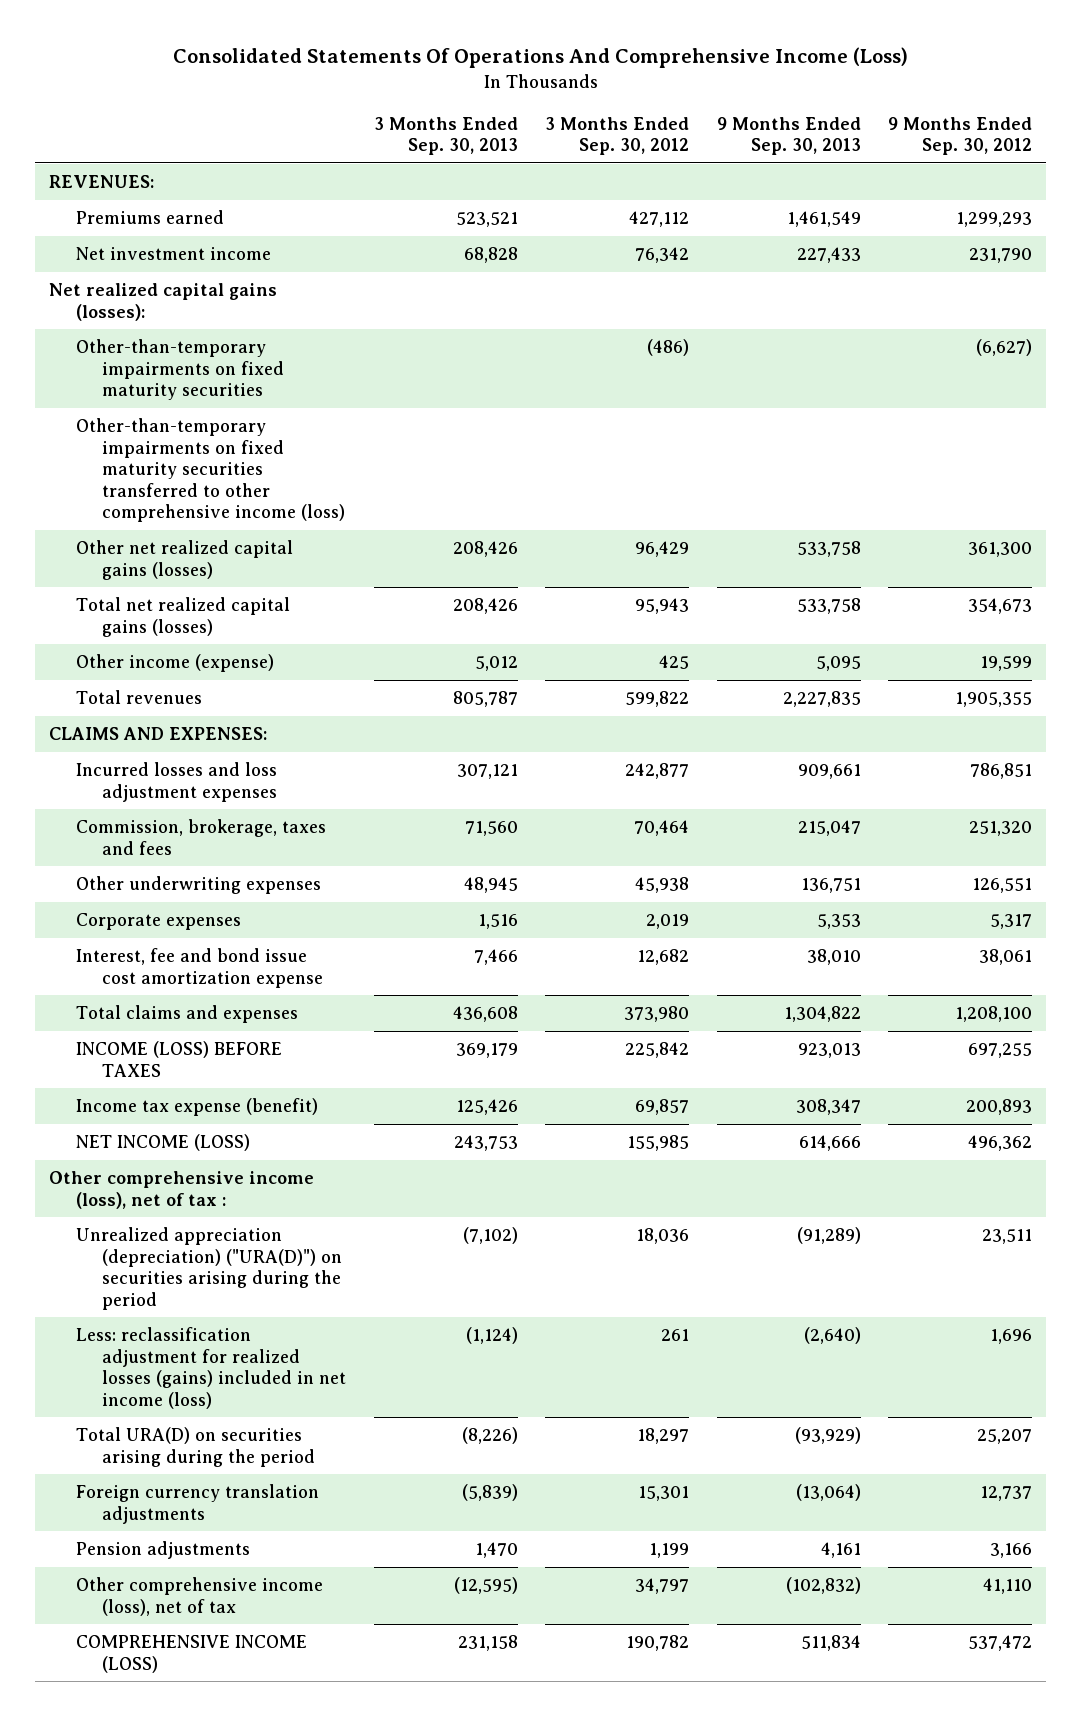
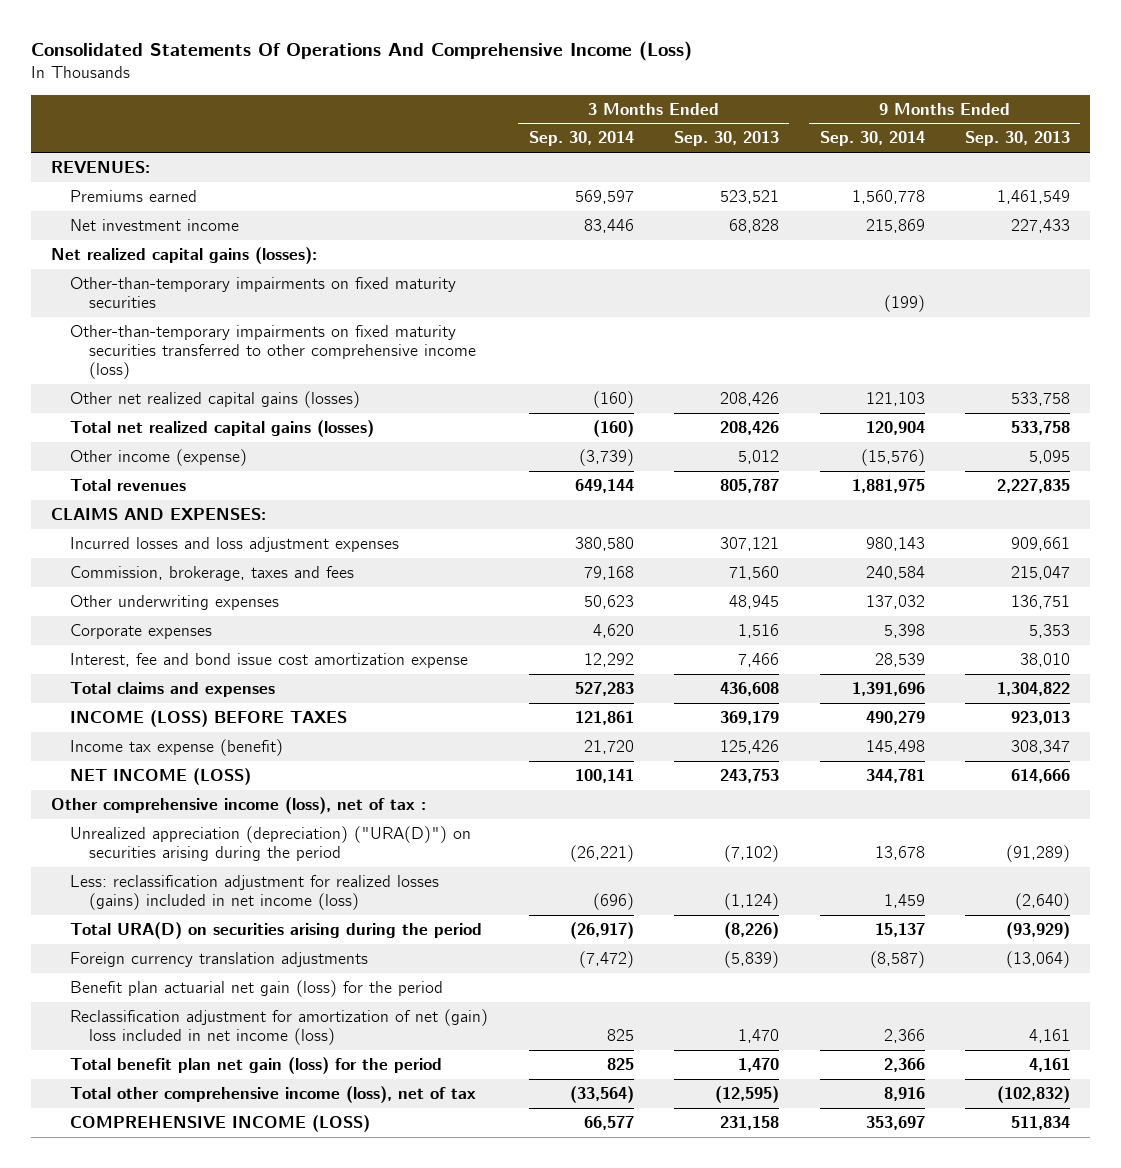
[545,116,690,156] 3 Months Ended Sep. 30, 2012 -> none
[888,116,1033,156] 9 Months Ended Sep. 30, 2012 -> none
none -> [528,131,634,147] Sep. 30, 2014
none -> [819,131,925,147] Sep. 30, 2014
none -> [70,979,444,997] Benefit plan actuarial net gain (loss) for the period
none -> [70,1008,489,1046] Reclassification adjustment for amortization of net (gain) loss included in net income (loss)
[75,1540,250,1559] Pension adjustments -> [70,1056,443,1074] Total benefit plan net gain (loss) for the period
[75,1576,323,1616] Other comprehensive income (loss), net of tax -> [70,1085,477,1103] Total other comprehensive income (loss), net of tax

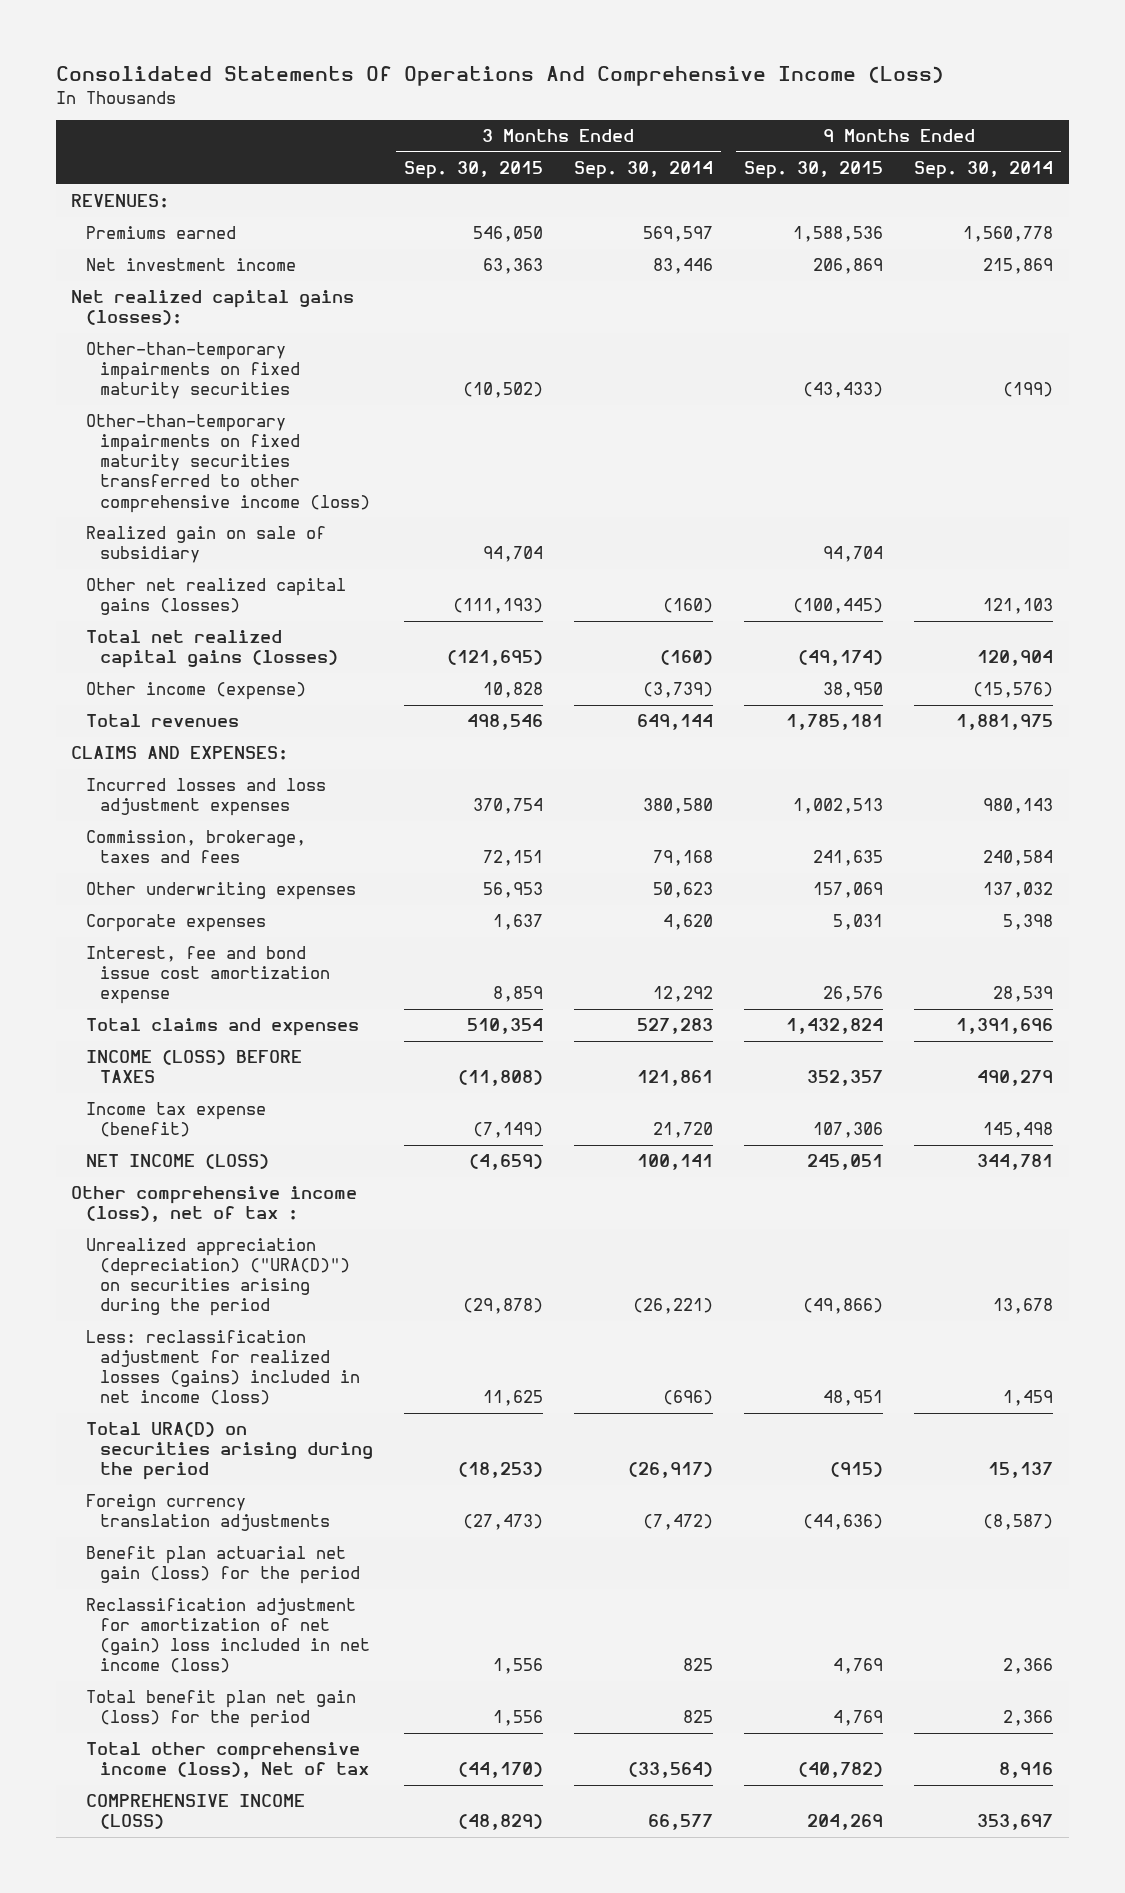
[674,131,780,147] Sep. 30, 2013 -> none
[965,131,1071,147] Sep. 30, 2013 -> none
none -> [403,160,543,179] Sep. 30, 2015
none -> [744,160,884,179] Sep. 30, 2015
none -> [85,526,326,564] Realized gain on sale of subsidiary
[70,1085,477,1103] Total other comprehensive income (loss), net of tax -> [85,1742,369,1779] Total other comprehensive income (loss), Net of tax

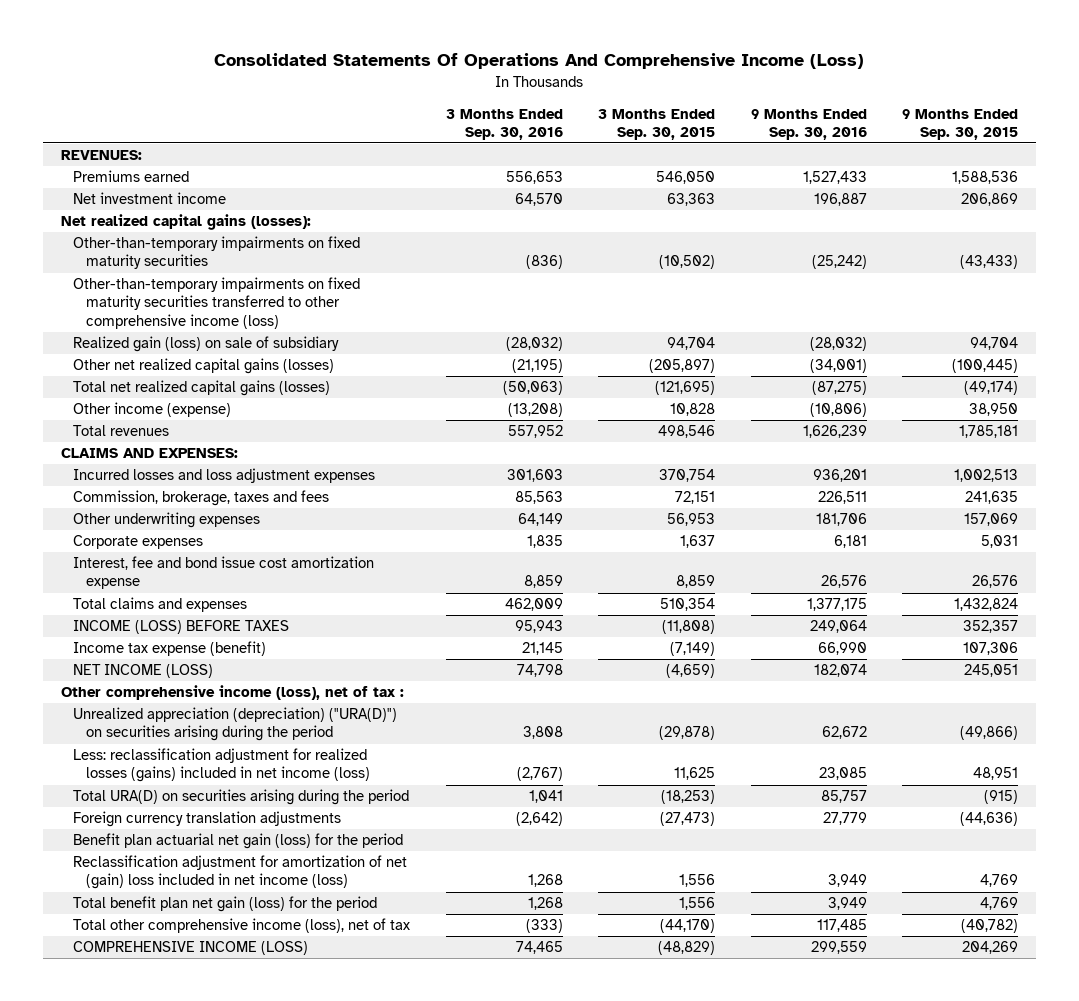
[573,160,713,179] Sep. 30, 2014 -> none
[914,160,1054,179] Sep. 30, 2014 -> none
none -> [445,108,563,140] 3 Months Ended Sep. 30, 2016
none -> [750,108,867,140] 9 Months Ended Sep. 30, 2016
[85,526,326,564] Realized gain on sale of subsidiary -> [73,336,340,353] Realized gain (loss) on sale of subsidiary
[452,598,543,615] (111,193) -> [649,359,716,374] (205,897)
[85,1742,369,1779] Total other comprehensive income (loss), Net of tax -> [73,918,411,934] Total other comprehensive income (loss), net of tax

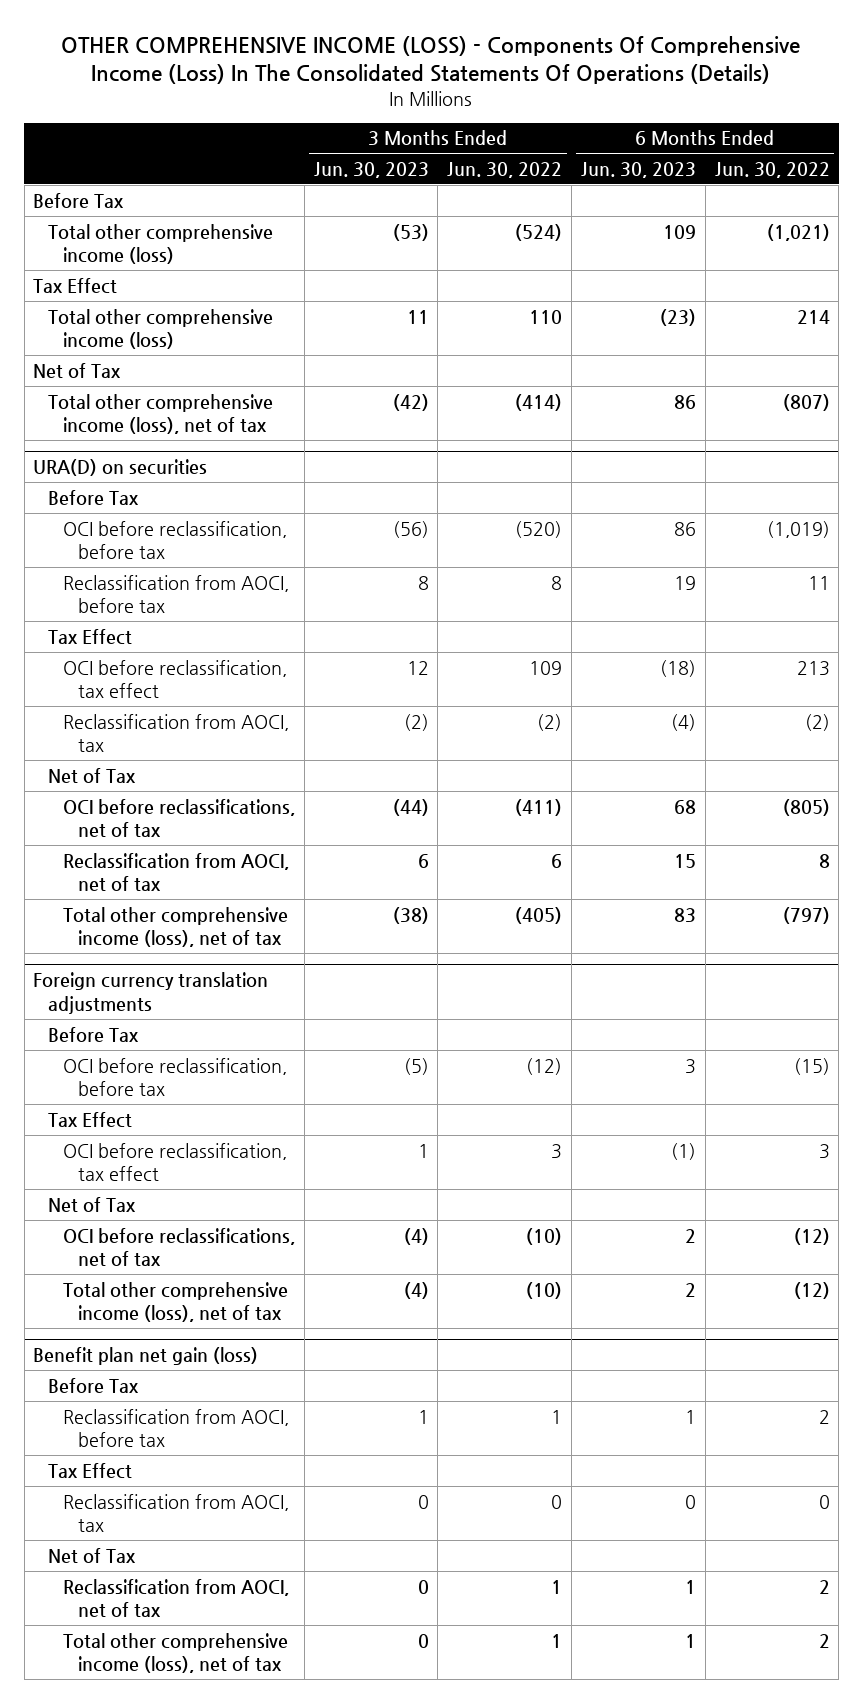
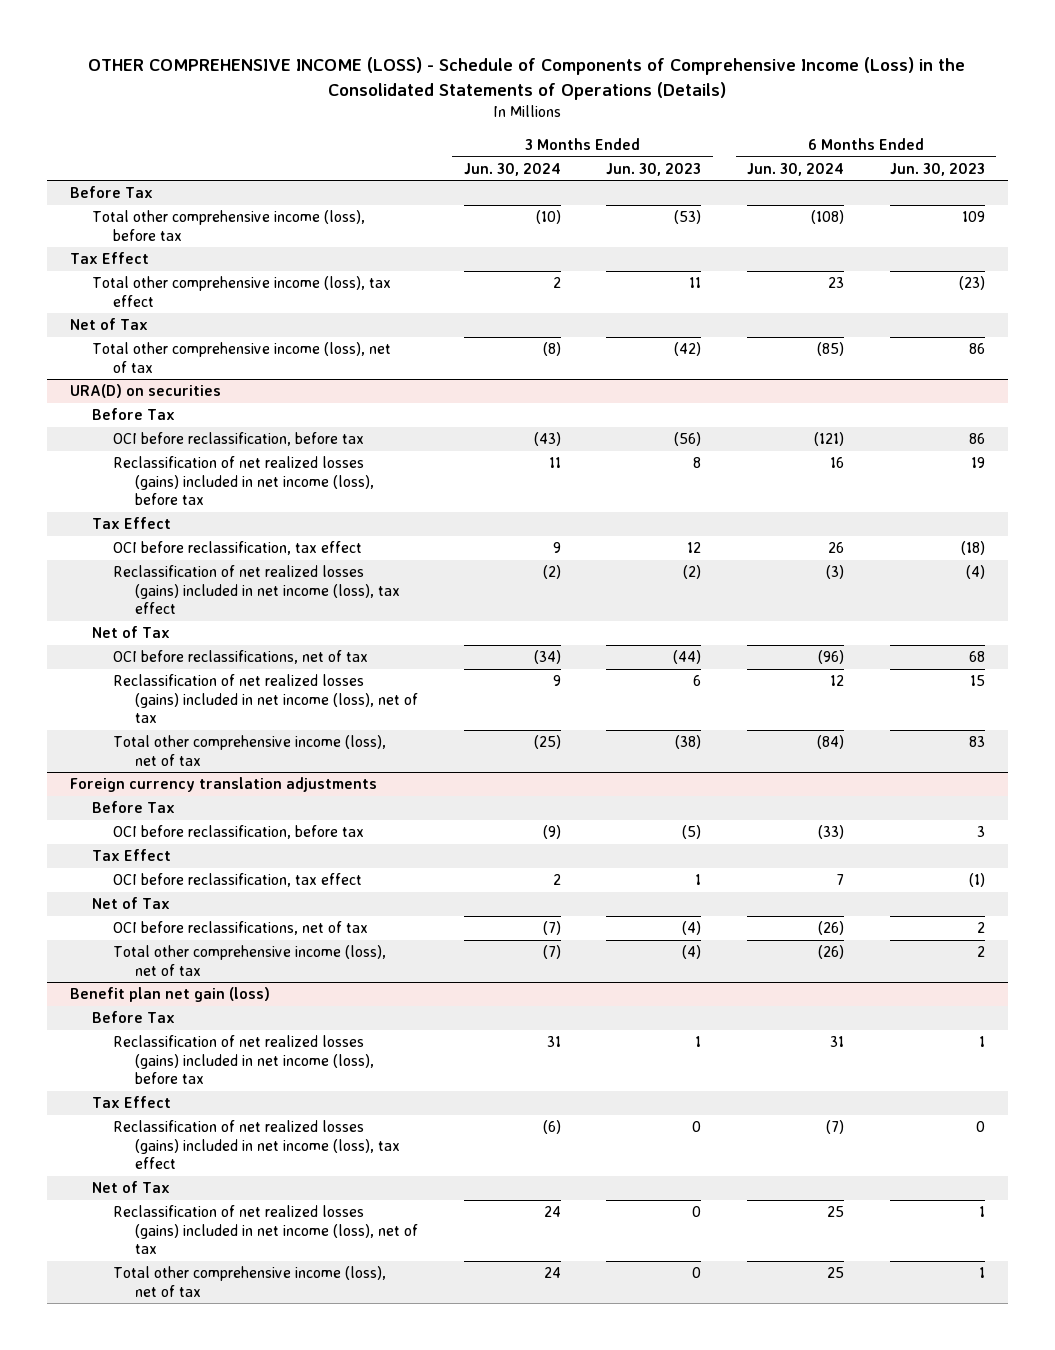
[61,36,801,85] OTHER COMPREHENSIVE INCOME (LOSS) - Components Of Comprehensive Income (Loss) In The Consolidated Statements Of Operations (Details) -> [88,57,966,100] OTHER COMPREHENSIVE INCOME (LOSS) - Schedule of Components of Comprehensive Income (Loss) in the Consolidated Statements of Operations (Details)
[447,162,563,179] Jun. 30, 2022 -> none
[714,162,830,179] Jun. 30, 2022 -> none
none -> [463,162,561,176] Jun. 30, 2024
none -> [747,162,845,176] Jun. 30, 2024
[48,223,274,265] Total other comprehensive income (loss) -> [91,210,365,241] Total other comprehensive income (loss), before tax
[48,308,274,350] Total other comprehensive income (loss) -> [91,276,391,307] Total other comprehensive income (loss), tax effect
[62,574,289,614] Reclassification from AOCI, before tax -> [113,456,374,506] Reclassification of net realized losses (gains) included in net income (loss), before tax
[62,713,289,753] Reclassification from AOCI, tax -> [113,565,400,615] Reclassification of net realized losses (gains) included in net income (loss), tax effect
[62,852,289,892] Reclassification from AOCI, net of tax -> [113,674,418,724] Reclassification of net realized losses (gains) included in net income (loss), net of tax
[62,1408,289,1448] Reclassification from AOCI, before tax -> [113,1035,374,1085] Reclassification of net realized losses (gains) included in net income (loss), before tax
[62,1493,289,1533] Reclassification from AOCI, tax -> [113,1120,400,1170] Reclassification of net realized losses (gains) included in net income (loss), tax effect
[62,1578,289,1618] Reclassification from AOCI, net of tax -> [113,1205,418,1255] Reclassification of net realized losses (gains) included in net income (loss), net of tax

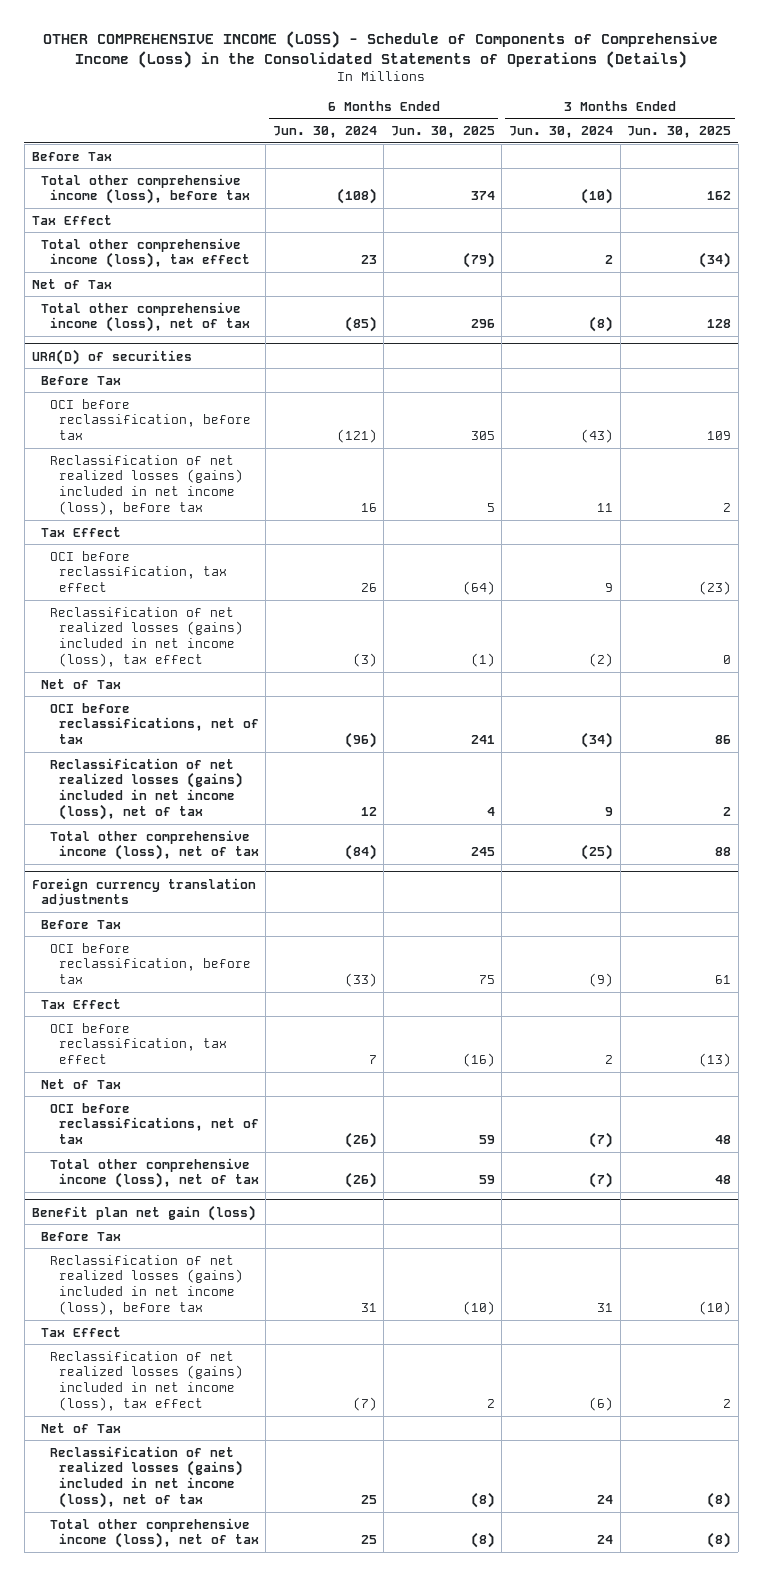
[606,162,702,176] Jun. 30, 2023 -> none
[889,162,985,176] Jun. 30, 2023 -> none
none -> [390,126,495,139] Jun. 30, 2025
none -> [627,126,732,139] Jun. 30, 2025
[69,384,221,399] URA(D) on securities -> [31,348,192,365] URA(D) of securities

